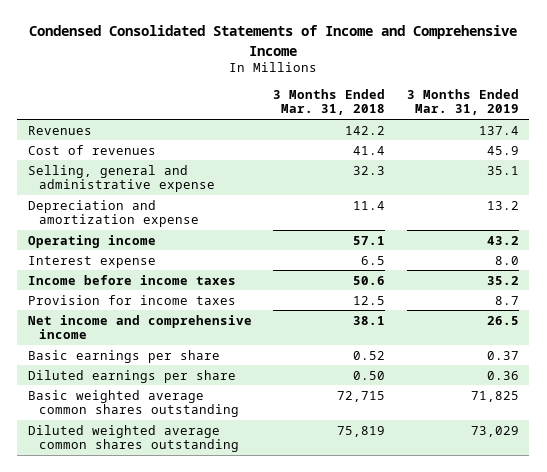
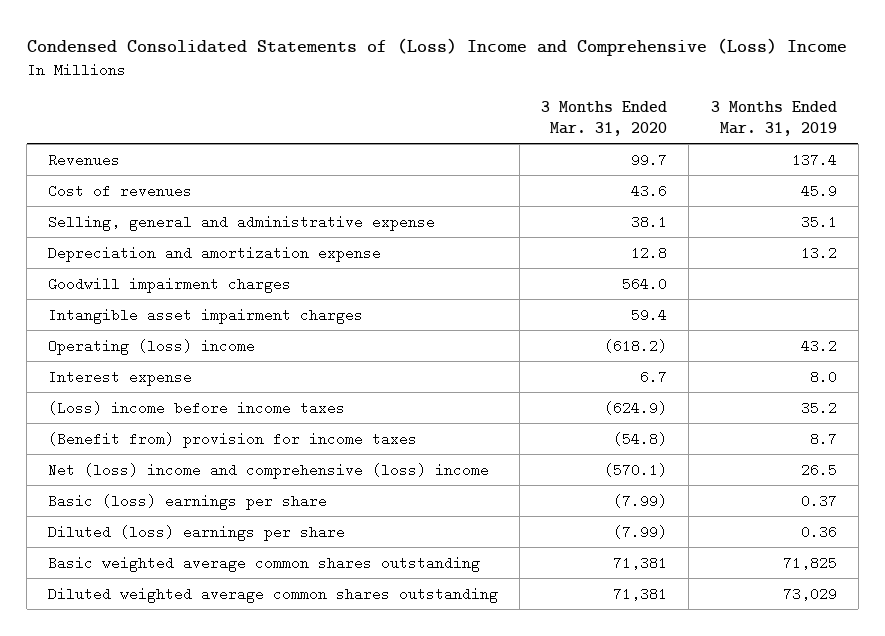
[29,25,518,56] Condensed Consolidated Statements of Income and Comprehensive Income -> [26,38,847,57] Condensed Consolidated Statements of (Loss) Income and Comprehensive (Loss) Income
[273,88,386,116] 3 Months Ended Mar. 31, 2018 -> none
none -> [541,100,668,136] 3 Months Ended Mar. 31, 2020
none -> [48,276,292,293] Goodwill impairment charges
none -> [48,307,364,324] Intangible asset impairment charges
[28,234,157,248] Operating income -> [48,338,256,355] Operating (loss) income
[28,274,237,285] Income before income taxes -> [48,400,346,415] (Loss) income before income taxes
[28,294,237,305] Provision for income taxes -> [48,431,418,448] (Benefit from) provision for income taxes
[28,314,253,340] Net income and comprehensive income -> [48,462,490,479] Net (loss) income and comprehensive (loss) income
[28,349,221,363] Basic earnings per share -> [48,493,328,510] Basic (loss) earnings per share
[28,369,237,383] Diluted earnings per share -> [48,524,346,541] Diluted (loss) earnings per share

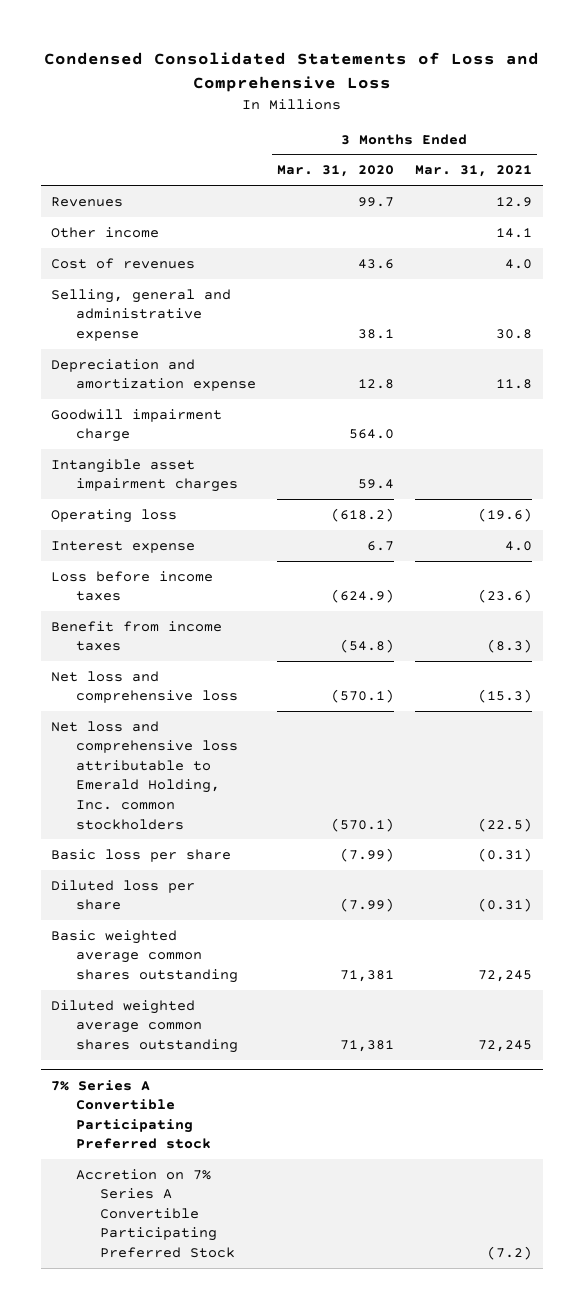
[26,38,847,57] Condensed Consolidated Statements of (Loss) Income and Comprehensive (Loss) Income -> [43,52,539,93] Condensed Consolidated Statements of Loss and Comprehensive Loss
[710,100,837,136] 3 Months Ended Mar. 31, 2019 -> none
none -> [415,165,533,178] Mar. 31, 2021
none -> [51,226,160,238] Other income
[48,276,292,293] Goodwill impairment charges -> [51,408,223,443] Goodwill impairment charge
[48,338,256,355] Operating (loss) income -> [51,508,178,523] Operating loss
[48,400,346,415] (Loss) income before income taxes -> [51,570,214,602] Loss before income taxes
[48,431,418,448] (Benefit from) provision for income taxes -> [51,620,223,652] Benefit from income taxes
[48,462,490,479] Net (loss) income and comprehensive (loss) income -> [51,670,238,704] Net loss and comprehensive loss
none -> [51,720,238,830] Net loss and comprehensive loss attributable to Emerald Holding, Inc. common stockholders
[48,493,328,510] Basic (loss) earnings per share -> [51,848,232,862] Basic loss per share
[48,524,346,541] Diluted (loss) earnings per share -> [51,879,196,911] Diluted loss per share
none -> [51,1079,211,1150] 7% Series A Convertible Participating Preferred stock
none -> [75,1168,235,1258] Accretion on 7% Series A Convertible Participating Preferred Stock

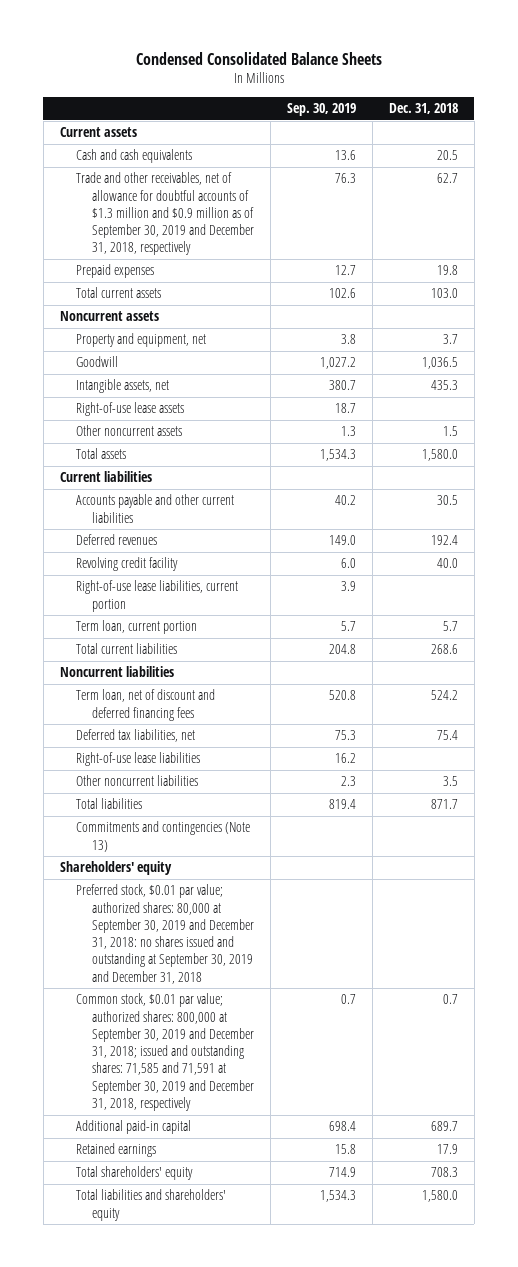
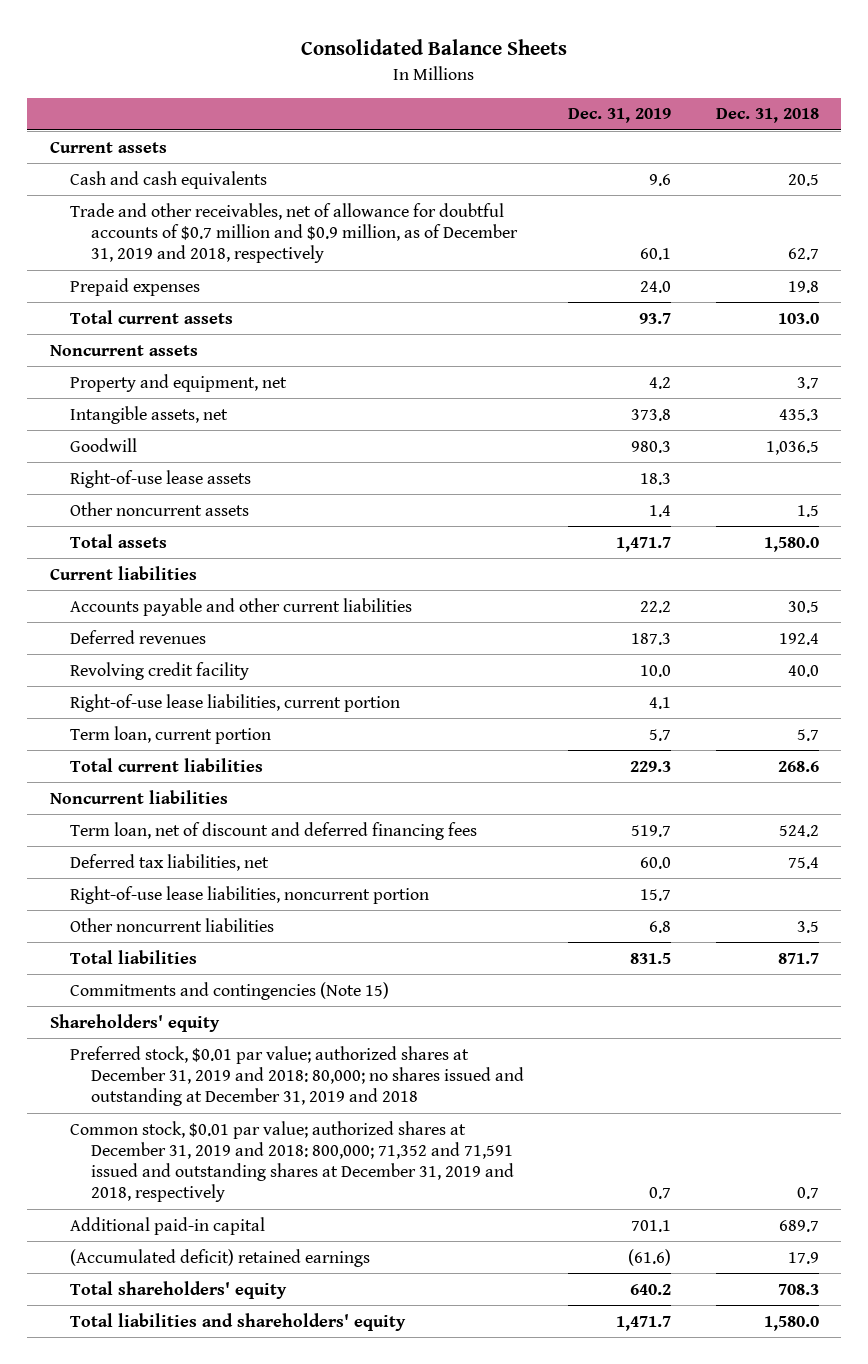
[135,51,382,65] Condensed Consolidated Balance Sheets -> [301,39,568,56] Consolidated Balance Sheets
[286,103,356,117] Sep. 30, 2019 -> none
none -> [568,108,672,124] Dec. 31, 2019
[75,172,254,256] Trade and other receivables, net of allowance for doubtful accounts of $1.3 million and $0.9 million as of September 30, 2019 and December 31, 2018, respectively -> [70,202,518,264] Trade and other receivables, net of allowance for doubtful accounts of $0.7 million and $0.9 million, as of December 31, 2019 and 2018, respectively
[75,356,118,368] Goodwill -> [70,437,138,452] Goodwill
[75,752,200,767] Right-of-use lease liabilities -> [70,885,430,904] Right-of-use lease liabilities, noncurrent portion
[75,821,250,852] Commitments and contingencies (Note 13) -> [70,981,390,1000] Commitments and contingencies (Note 15)
[75,884,254,984] Preferred stock, $0.01 par value; authorized shares: 80,000 at September 30, 2019 and December 31, 2018: no shares issued and outstanding at September 30, 2019 and December 31, 2018 -> [70,1045,524,1107] Preferred stock, $0.01 par value; authorized shares at December 31, 2019 and 2018: 80,000; no shares issued and outstanding at December 31, 2019 and 2018
[75,993,254,1111] Common stock, $0.01 par value; authorized shares: 800,000 at September 30, 2019 and December 31, 2018; issued and outstanding shares: 71,585 and 71,591 at September 30, 2019 and December 31, 2018, respectively -> [70,1120,514,1203] Common stock, $0.01 par value; authorized shares at December 31, 2019 and 2018: 800,000; 71,352 and 71,591 issued and outstanding shares at December 31, 2019 and 2018, respectively
[75,1143,156,1158] Retained earnings -> [70,1248,371,1267] (Accumulated deficit) retained earnings

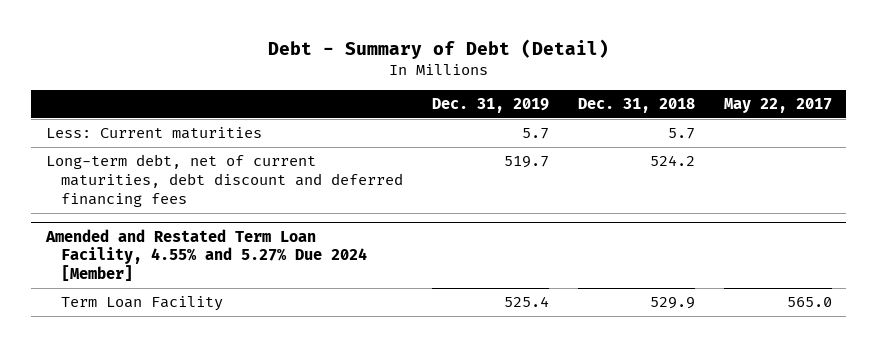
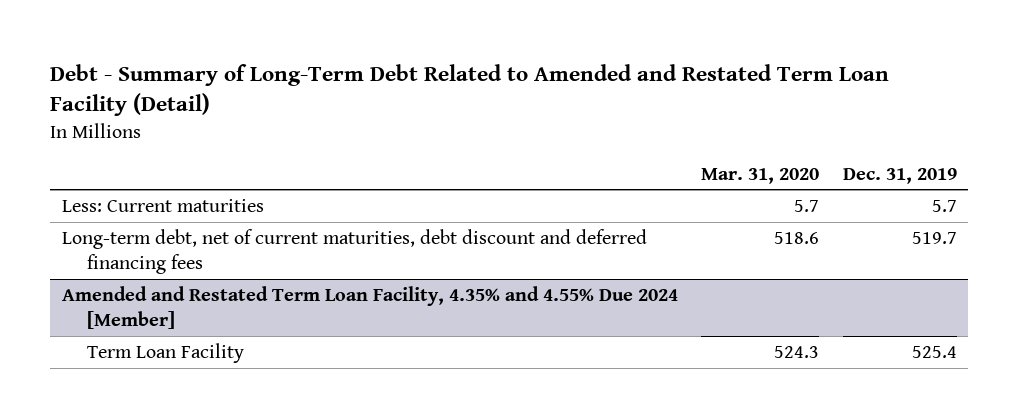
[267,38,609,59] Debt - Summary of Debt (Detail) -> [49,63,889,117] Debt - Summary of Long-Term Debt Related to Amended and Restated Term Loan Facility (Detail)
[577,98,695,114] Dec. 31, 2018 -> none
[723,98,832,114] May 22, 2017 -> none
none -> [701,167,820,184] Mar. 31, 2020
[44,228,368,282] Amended and Restated Term Loan Facility, 4.55% and 5.27% Due 2024 [Member] -> [61,285,678,330] Amended and Restated Term Loan Facility, 4.35% and 4.55% Due 2024 [Member]

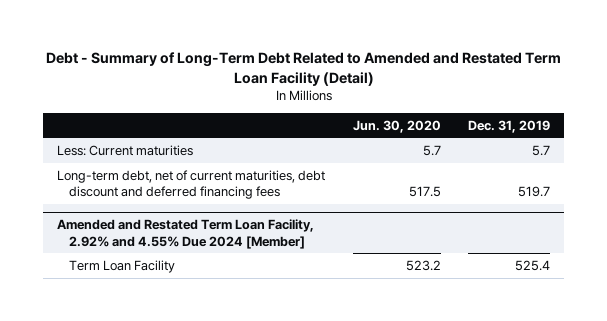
[701,167,820,184] Mar. 31, 2020 -> none
none -> [352,119,441,133] Jun. 30, 2020
[61,285,678,330] Amended and Restated Term Loan Facility, 4.35% and 4.55% Due 2024 [Member] -> [56,219,314,249] Amended and Restated Term Loan Facility, 2.92% and 4.55% Due 2024 [Member]

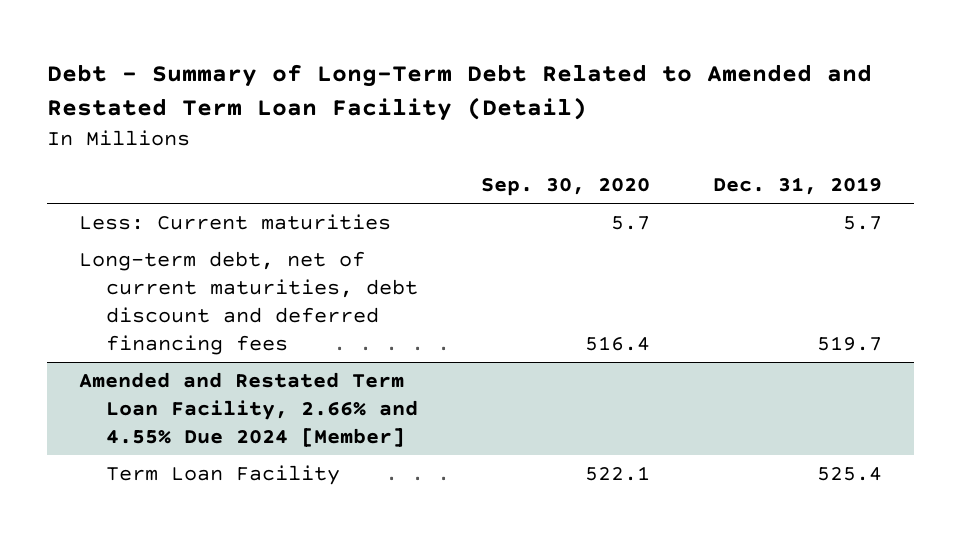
[352,119,441,133] Jun. 30, 2020 -> none
none -> [481,178,651,197] Sep. 30, 2020
[56,219,314,249] Amended and Restated Term Loan Facility, 2.92% and 4.55% Due 2024 [Member] -> [78,371,419,448] Amended and Restated Term Loan Facility, 2.66% and 4.55% Due 2024 [Member]

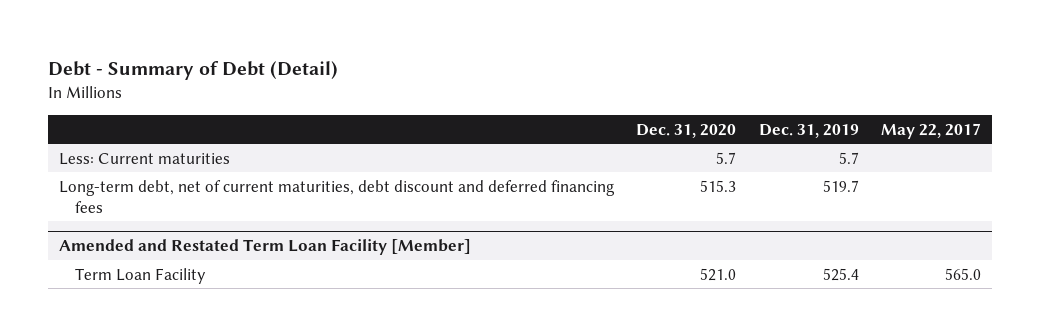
[47,64,873,122] Debt - Summary of Long-Term Debt Related to Amended and Restated Term Loan Facility (Detail) -> [48,60,339,80] Debt - Summary of Debt (Detail)
[481,178,651,197] Sep. 30, 2020 -> none
none -> [636,123,737,138] Dec. 31, 2020
none -> [880,122,981,139] May 22, 2017
[78,371,419,448] Amended and Restated Term Loan Facility, 2.66% and 4.55% Due 2024 [Member] -> [59,239,472,256] Amended and Restated Term Loan Facility [Member]

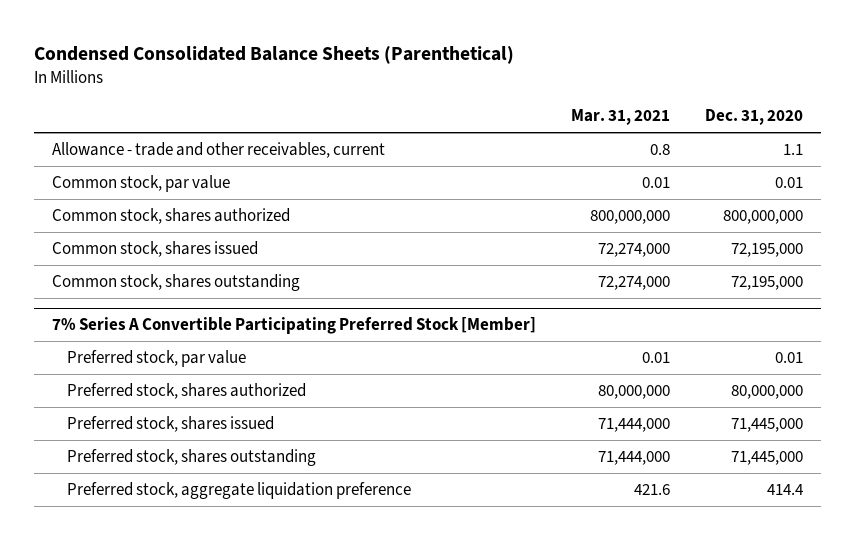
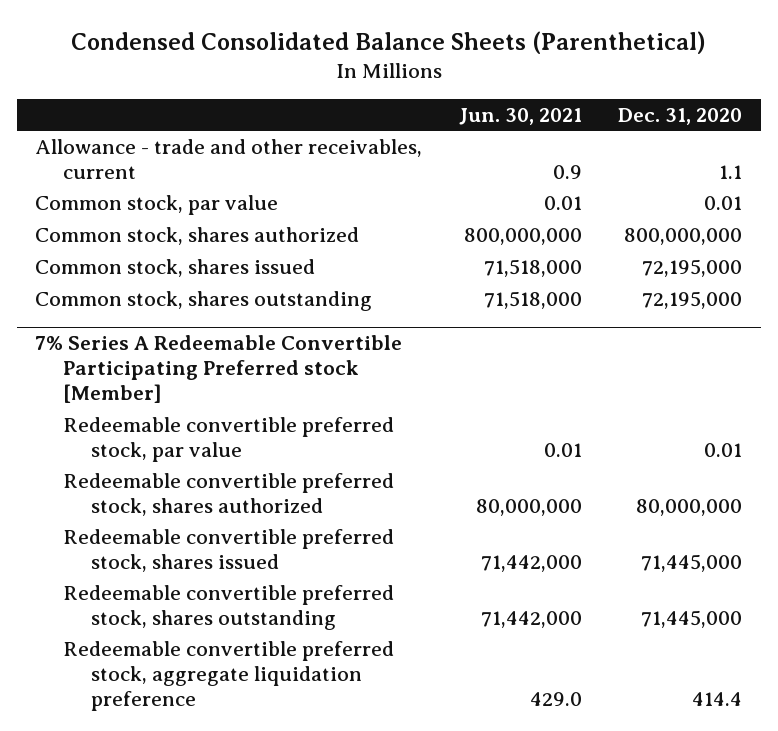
[570,109,670,126] Mar. 31, 2021 -> none
none -> [458,107,582,125] Jun. 30, 2021
[51,317,536,335] 7% Series A Convertible Participating Preferred Stock [Member] -> [35,335,403,403] 7% Series A Redeemable Convertible Participating Preferred stock [Member]
[67,349,247,367] Preferred stock, par value -> [63,417,395,462] Redeemable convertible preferred stock, par value
[67,382,307,399] Preferred stock, shares authorized -> [63,473,395,516] Redeemable convertible preferred stock, shares authorized
[67,415,275,432] Preferred stock, shares issued -> [63,529,395,572] Redeemable convertible preferred stock, shares issued
[67,448,317,466] Preferred stock, shares outstanding -> [63,585,395,630] Redeemable convertible preferred stock, shares outstanding
[67,481,412,499] Preferred stock, aggregate liquidation preference -> [63,641,395,711] Redeemable convertible preferred stock, aggregate liquidation preference

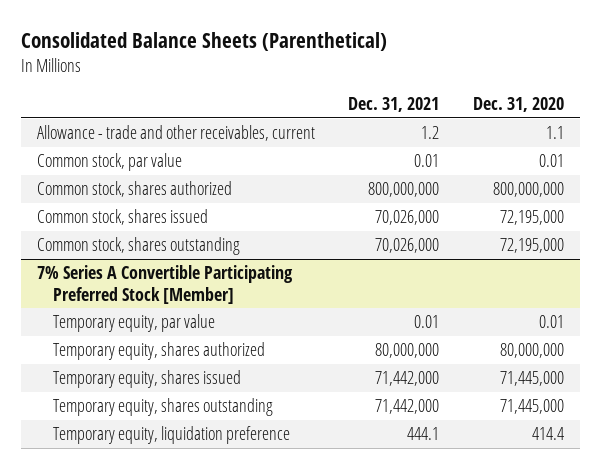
[70,30,706,54] Condensed Consolidated Balance Sheets (Parenthetical) -> [20,32,387,52] Consolidated Balance Sheets (Parenthetical)
[458,107,582,125] Jun. 30, 2021 -> none
none -> [348,97,440,113] Dec. 31, 2021
[35,335,403,403] 7% Series A Redeemable Convertible Participating Preferred stock [Member] -> [37,265,294,304] 7% Series A Convertible Participating Preferred Stock [Member]
[63,417,395,462] Redeemable convertible preferred stock, par value -> [52,314,215,333] Temporary equity, par value
[63,473,395,516] Redeemable convertible preferred stock, shares authorized -> [52,342,265,361] Temporary equity, shares authorized
[63,529,395,572] Redeemable convertible preferred stock, shares issued -> [52,370,241,389] Temporary equity, shares issued
[63,585,395,630] Redeemable convertible preferred stock, shares outstanding -> [52,398,273,417] Temporary equity, shares outstanding
[63,641,395,711] Redeemable convertible preferred stock, aggregate liquidation preference -> [52,426,290,445] Temporary equity, liquidation preference

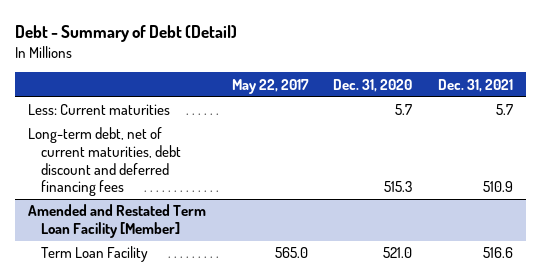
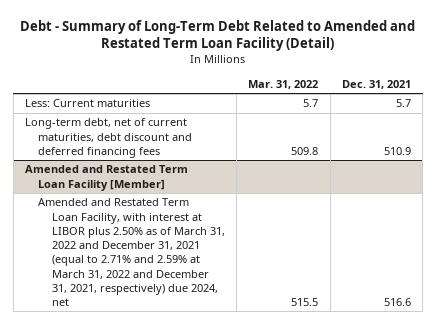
[14,24,237,42] Debt - Summary of Debt (Detail) -> [19,19,415,52] Debt - Summary of Long-Term Debt Related to Amended and Restated Term Loan Facility (Detail)
[231,78,309,94] May 22, 2017 -> none
[333,78,413,92] Dec. 31, 2020 -> none
none -> [248,79,319,89] Mar. 31, 2022
[40,246,148,263] Term Loan Facility -> [38,198,225,307] Amended and Restated Term Loan Facility, with interest at LIBOR plus 2.50% as of March 31, 2022 and December 31, 2021 (equal to 2.71% and 2.59% at March 31, 2022 and December 31, 2021, respectively) due 2024, net

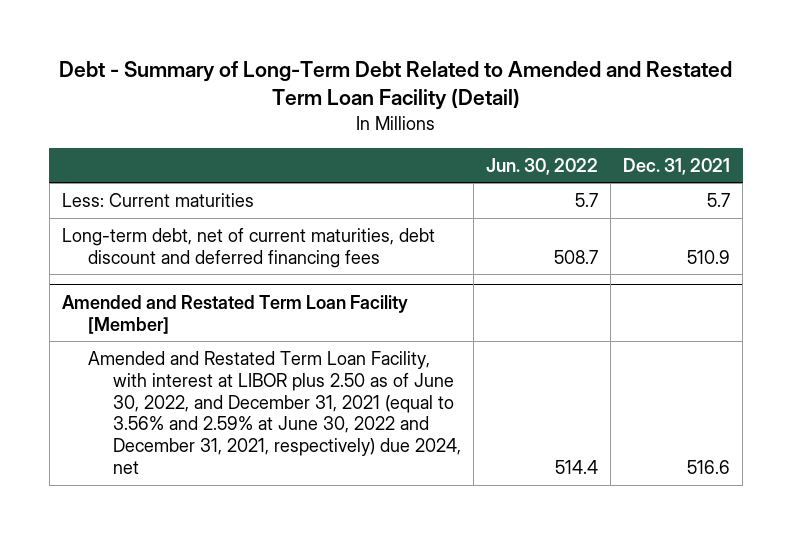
[248,79,319,89] Mar. 31, 2022 -> none
none -> [486,157,599,175] Jun. 30, 2022
[38,198,225,307] Amended and Restated Term Loan Facility, with interest at LIBOR plus 2.50% as of March 31, 2022 and December 31, 2021 (equal to 2.71% and 2.59% at March 31, 2022 and December 31, 2021, respectively) due 2024, net -> [87,350,462,474] Amended and Restated Term Loan Facility, with interest at LIBOR plus 2.50 as of June 30, 2022, and December 31, 2021 (equal to 3.56% and 2.59% at June 30, 2022 and December 31, 2021, respectively) due 2024, net

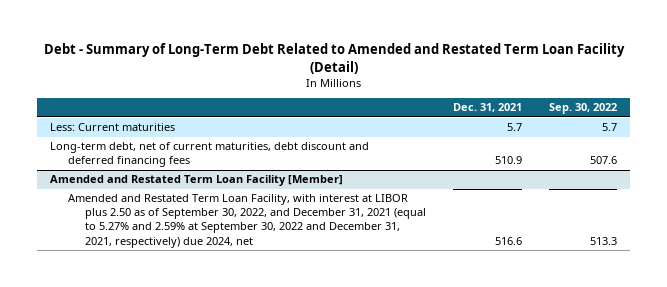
[486,157,599,175] Jun. 30, 2022 -> none
none -> [548,103,617,115] Sep. 30, 2022
[87,350,462,474] Amended and Restated Term Loan Facility, with interest at LIBOR plus 2.50 as of June 30, 2022, and December 31, 2021 (equal to 3.56% and 2.59% at June 30, 2022 and December 31, 2021, respectively) due 2024, net -> [67,194,427,248] Amended and Restated Term Loan Facility, with interest at LIBOR plus 2.50 as of September 30, 2022, and December 31, 2021 (equal to 5.27% and 2.59% at September 30, 2022 and December 31, 2021, respectively) due 2024, net

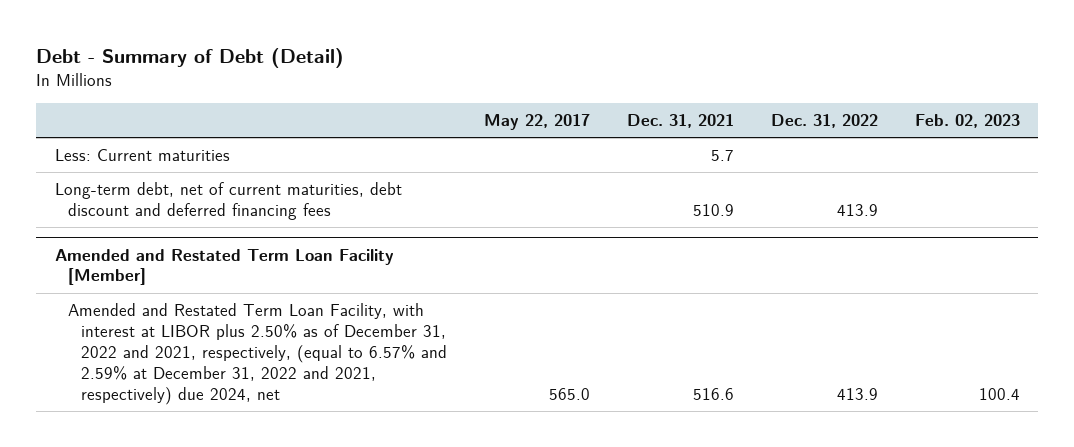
[43,43,625,74] Debt - Summary of Long-Term Debt Related to Amended and Restated Term Loan Facility (Detail) -> [36,47,345,68] Debt - Summary of Debt (Detail)
[548,103,617,115] Sep. 30, 2022 -> none
none -> [483,114,590,131] May 22, 2017
none -> [770,114,878,129] Dec. 31, 2022
none -> [914,114,1020,129] Feb. 02, 2023
[67,194,427,248] Amended and Restated Term Loan Facility, with interest at LIBOR plus 2.50 as of September 30, 2022, and December 31, 2021 (equal to 5.27% and 2.59% at September 30, 2022 and December 31, 2021, respectively) due 2024, net -> [67,303,447,405] Amended and Restated Term Loan Facility, with interest at LIBOR plus 2.50% as of December 31, 2022 and 2021, respectively, (equal to 6.57% and 2.59% at December 31, 2022 and 2021, respectively) due 2024, net

